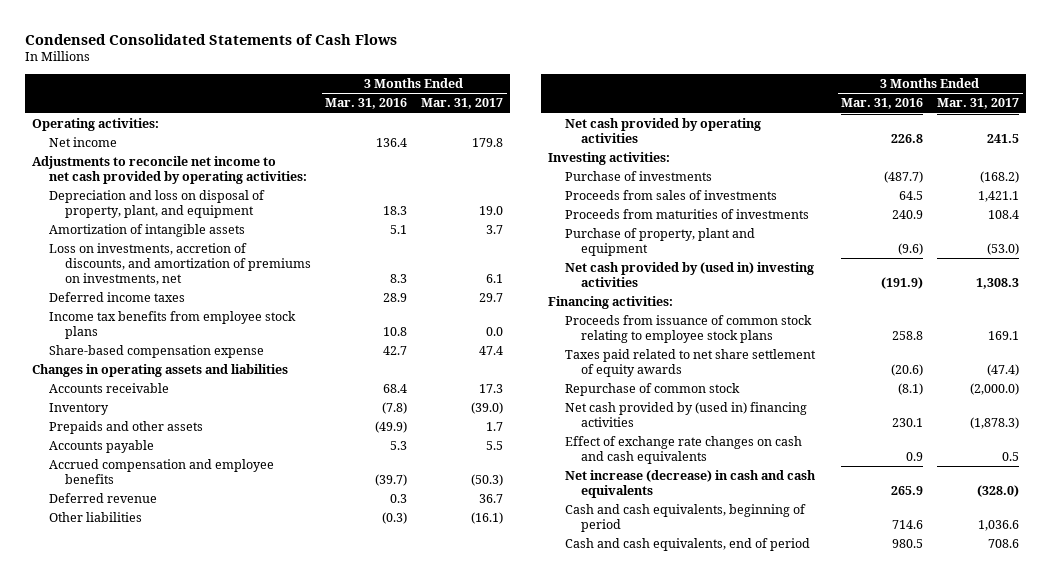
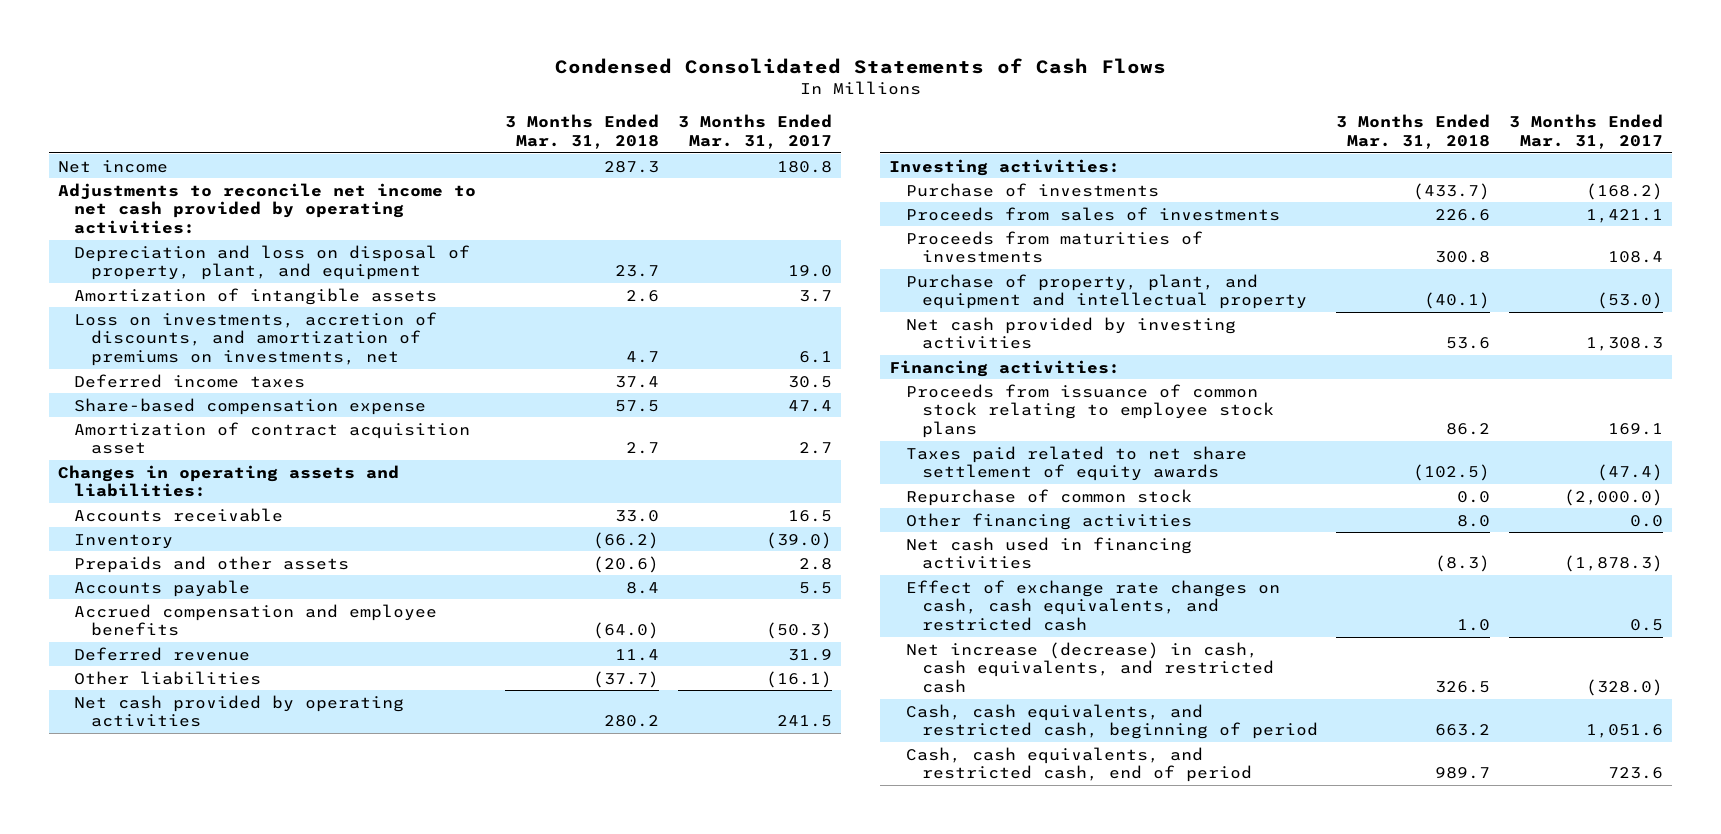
[325,98,408,110] Mar. 31, 2016 -> none
none -> [505,114,660,149] 3 Months Ended Mar. 31, 2018
[32,118,160,132] Operating activities: -> none
[472,138,504,148] 179.8 -> [776,160,832,173] 180.8
[48,311,296,339] Income tax benefits from employee stock plans -> none
[479,293,504,303] 29.7 -> [787,375,832,388] 30.5
none -> [74,421,471,455] Amortization of contract acquisition asset
[32,364,289,378] Changes in operating assets and liabilities -> [58,464,400,498] Changes in operating assets and liabilities:
[479,384,504,394] 17.3 -> [787,509,832,522] 16.5
[486,422,504,432] 1.7 -> [798,557,832,570] 2.8
[479,494,504,504] 36.7 -> [787,648,832,661] 31.9
[564,228,755,256] Purchase of property, plant and equipment -> [905,273,1307,310] Purchase of property, plant, and equipment and intellectual property
[564,262,814,287] Net cash provided by (used in) investing activities -> [905,316,1236,350] Net cash provided by investing activities
none -> [905,512,1192,530] Other financing activities
[564,402,807,427] Net cash provided by (used in) financing activities -> [905,536,1192,570] Net cash used in financing activities
[564,436,802,464] Effect of exchange rate changes on cash and cash equivalents -> [905,579,1280,631] Effect of exchange rate changes on cash, cash equivalents, and restricted cash
[564,470,816,498] Net increase (decrease) in cash and cash equivalents -> [905,641,1274,693] Net increase (decrease) in cash, cash equivalents, and restricted cash
[564,504,806,532] Cash and cash equivalents, beginning of period -> [905,703,1318,740] Cash, cash equivalents, and restricted cash, beginning of period
[978,519,1020,531] 1,036.6 -> [1586,724,1664,739] 1,051.6
[564,538,810,552] Cash and cash equivalents, end of period -> [905,746,1252,783] Cash, cash equivalents, and restricted cash, end of period
[988,539,1020,549] 708.6 -> [1608,767,1664,780] 723.6

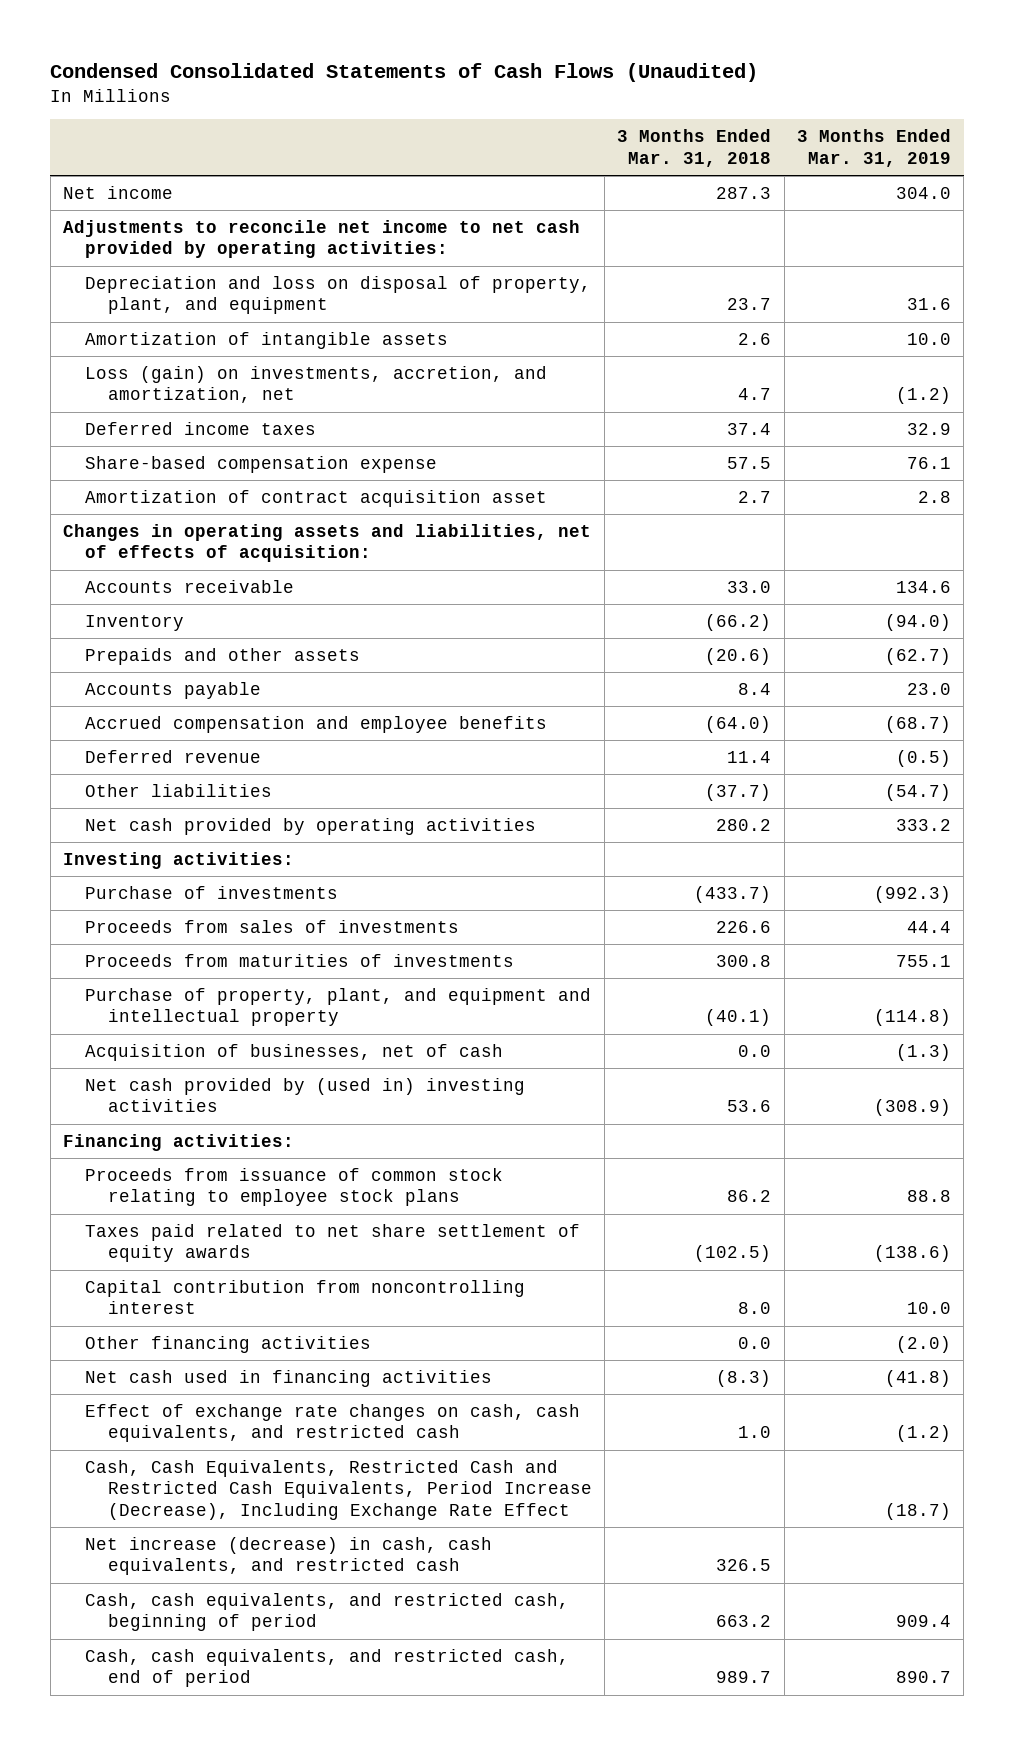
[554,58,1166,75] Condensed Consolidated Statements of Cash Flows -> [50,62,759,82] Condensed Consolidated Statements of Cash Flows (Unaudited)
[677,114,832,149] 3 Months Ended Mar. 31, 2017 -> none
none -> [796,129,951,167] 3 Months Ended Mar. 31, 2019
[74,311,438,366] Loss on investments, accretion of discounts, and amortization of premiums on investments, net -> [85,365,548,404] Loss (gain) on investments, accretion, and amortization, net
[58,464,400,498] Changes in operating assets and liabilities: -> [62,523,591,563] Changes in operating assets and liabilities, net of effects of acquisition:
none -> [85,1043,504,1061] Acquisition of businesses, net of cash
[905,316,1236,350] Net cash provided by investing activities -> [85,1077,526,1113] Net cash provided by (used in) investing activities
[905,488,1192,506] Repurchase of common stock -> none
none -> [85,1279,526,1315] Capital contribution from noncontrolling interest
[1457,514,1491,527] 8.0 -> [738,1336,772,1349] 0.0
none -> [85,1459,592,1521] Cash, Cash Equivalents, Restricted Cash and Restricted Cash Equivalents, Period Increase (Decrease), Including Exchange Rate Effect

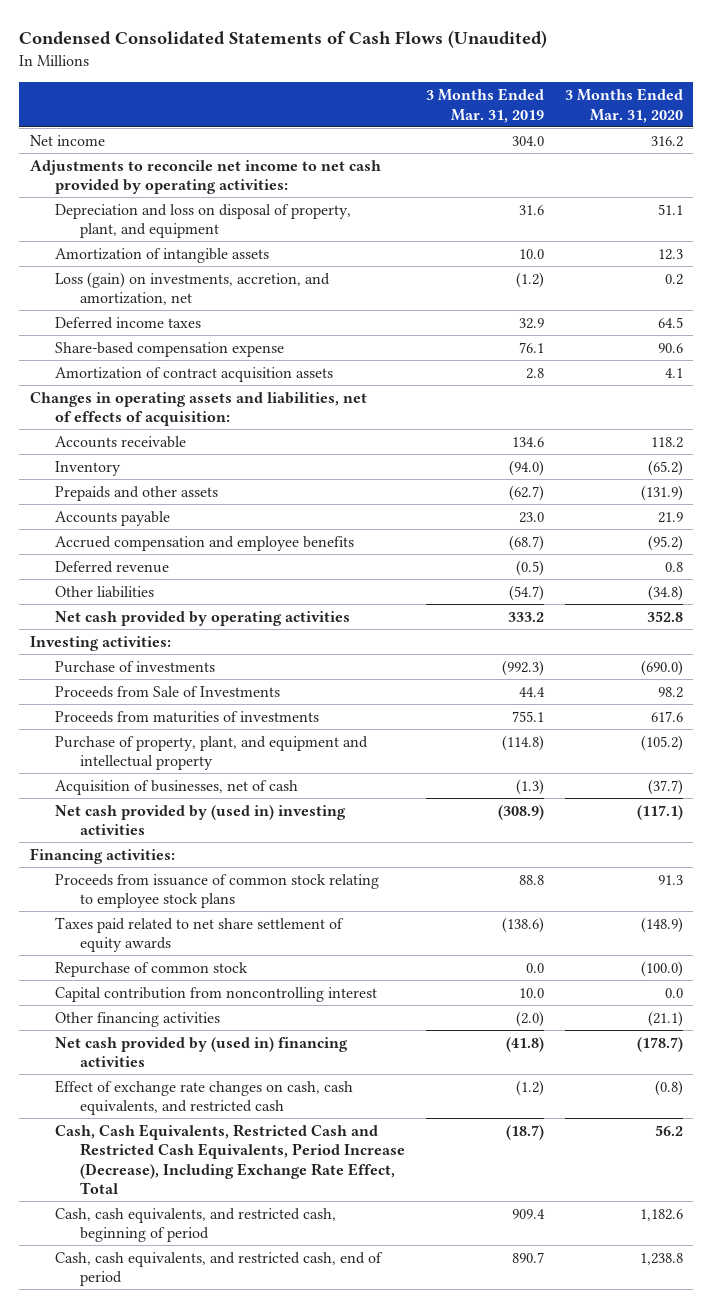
[617,129,772,167] 3 Months Ended Mar. 31, 2018 -> none
none -> [565,88,684,123] 3 Months Ended Mar. 31, 2020
[85,489,548,507] Amortization of contract acquisition asset -> [54,366,333,382] Amortization of contract acquisition assets
[85,919,460,933] Proceeds from sales of investments -> [54,685,280,698] Proceeds from Sale of Investments
none -> [54,961,248,977] Repurchase of common stock
[85,1369,493,1387] Net cash used in financing activities -> [54,1036,348,1068] Net cash provided by (used in) financing activities
[85,1536,493,1576] Net increase (decrease) in cash, cash equivalents, and restricted cash -> none
[85,1459,592,1521] Cash, Cash Equivalents, Restricted Cash and Restricted Cash Equivalents, Period Increase (Decrease), Including Exchange Rate Effect -> [54,1123,406,1195] Cash, Cash Equivalents, Restricted Cash and Restricted Cash Equivalents, Period Increase (Decrease), Including Exchange Rate Effect, Total

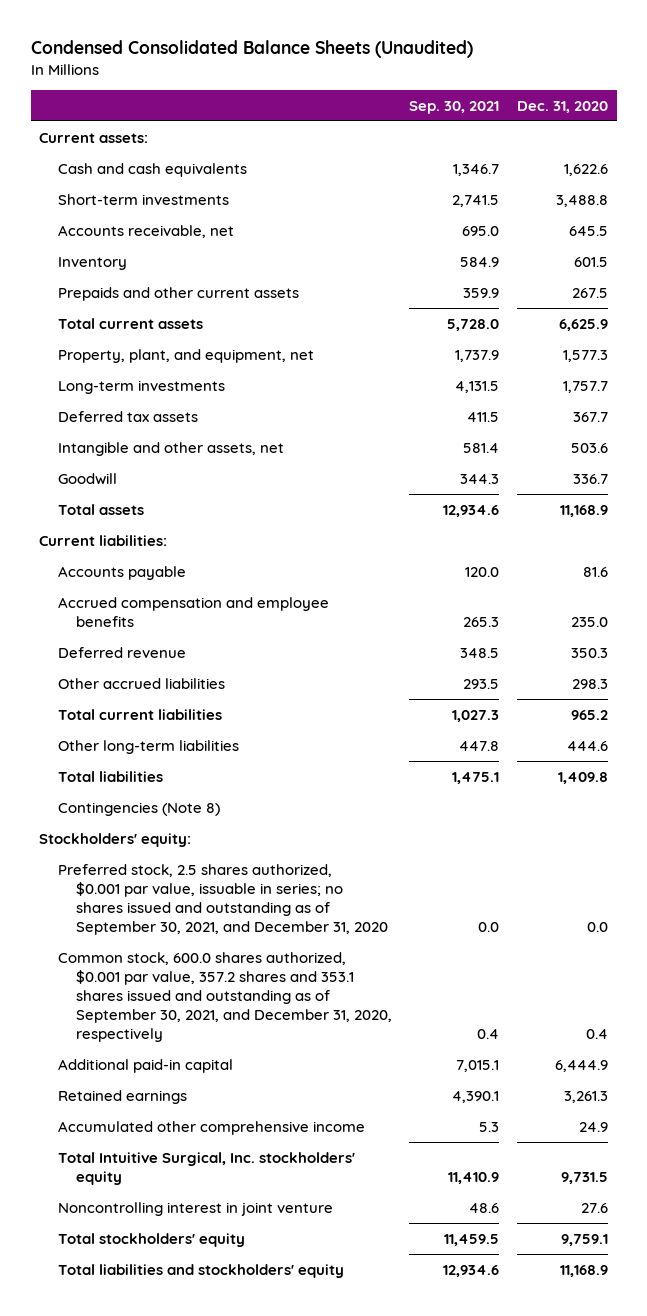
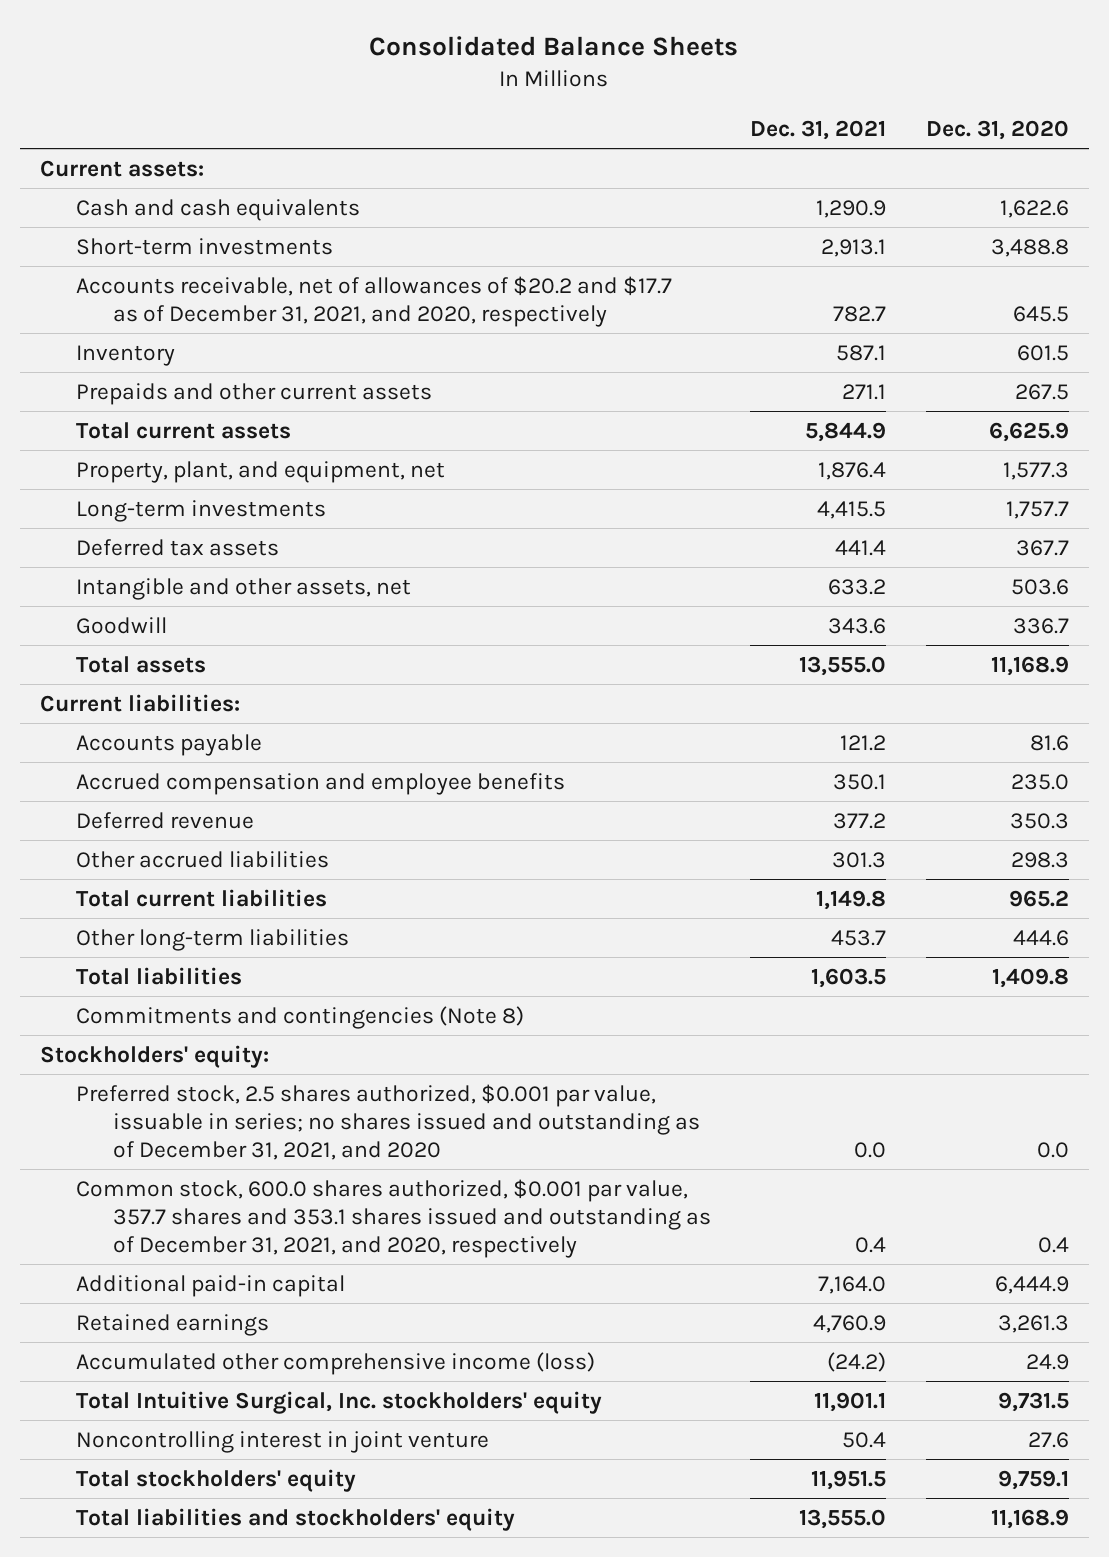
[30,40,473,59] Condensed Consolidated Balance Sheets (Unaudited) -> [369,36,739,57] Consolidated Balance Sheets
[409,100,500,114] Sep. 30, 2021 -> none
none -> [750,119,887,140] Dec. 31, 2021
[57,224,234,238] Accounts receivable, net -> [76,275,673,327] Accounts receivable, net of allowances of $20.2 and $17.7 as of December 31, 2021, and 2020, respectively
[57,801,220,816] Contingencies (Note 8) -> [76,1005,525,1029] Commitments and contingencies (Note 8)
[57,863,388,936] Preferred stock, 2.5 shares authorized, $0.001 par value, issuable in series; no shares issued and outstanding as of September 30, 2021, and December 31, 2020 -> [76,1083,700,1160] Preferred stock, 2.5 shares authorized, $0.001 par value, issuable in series; no shares issued and outstanding as of December 31, 2021, and 2020
[57,951,392,1043] Common stock, 600.0 shares authorized, $0.001 par value, 357.2 shares and 353.1 shares issued and outstanding as of September 30, 2021, and December 31, 2020, respectively -> [76,1178,711,1258] Common stock, 600.0 shares authorized, $0.001 par value, 357.7 shares and 353.1 shares issued and outstanding as of December 31, 2021, and 2020, respectively
[57,1120,365,1135] Accumulated other comprehensive income -> [76,1351,596,1375] Accumulated other comprehensive income (loss)

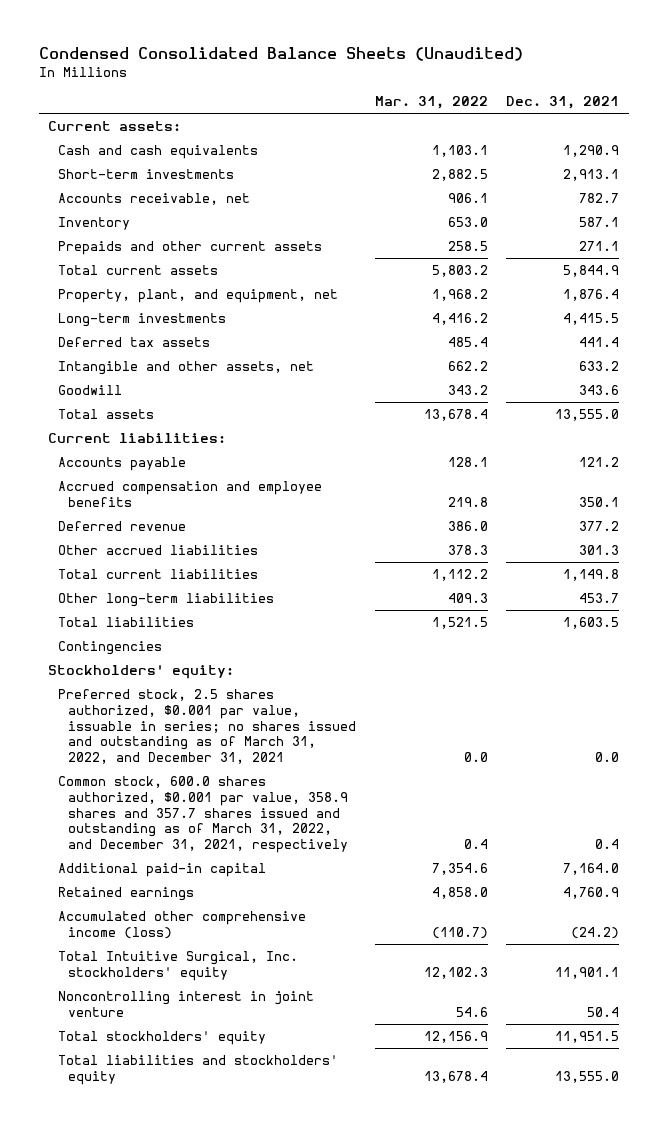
[369,36,739,57] Consolidated Balance Sheets -> [38,46,523,61] Condensed Consolidated Balance Sheets (Unaudited)
[926,119,1070,140] Dec. 31, 2020 -> none
none -> [374,96,488,110] Mar. 31, 2022
[76,275,673,327] Accounts receivable, net of allowances of $20.2 and $17.7 as of December 31, 2021, and 2020, respectively -> [58,192,251,205] Accounts receivable, net
[76,1005,525,1029] Commitments and contingencies (Note 8) -> [58,640,163,655] Contingencies
[76,1083,700,1160] Preferred stock, 2.5 shares authorized, $0.001 par value, issuable in series; no shares issued and outstanding as of December 31, 2021, and 2020 -> [58,688,357,765] Preferred stock, 2.5 shares authorized, $0.001 par value, issuable in series; no shares issued and outstanding as of March 31, 2022, and December 31, 2021
[76,1178,711,1258] Common stock, 600.0 shares authorized, $0.001 par value, 357.7 shares and 353.1 shares issued and outstanding as of December 31, 2021, and 2020, respectively -> [58,775,349,854] Common stock, 600.0 shares authorized, $0.001 par value, 358.9 shares and 357.7 shares issued and outstanding as of March 31, 2022, and December 31, 2021, respectively

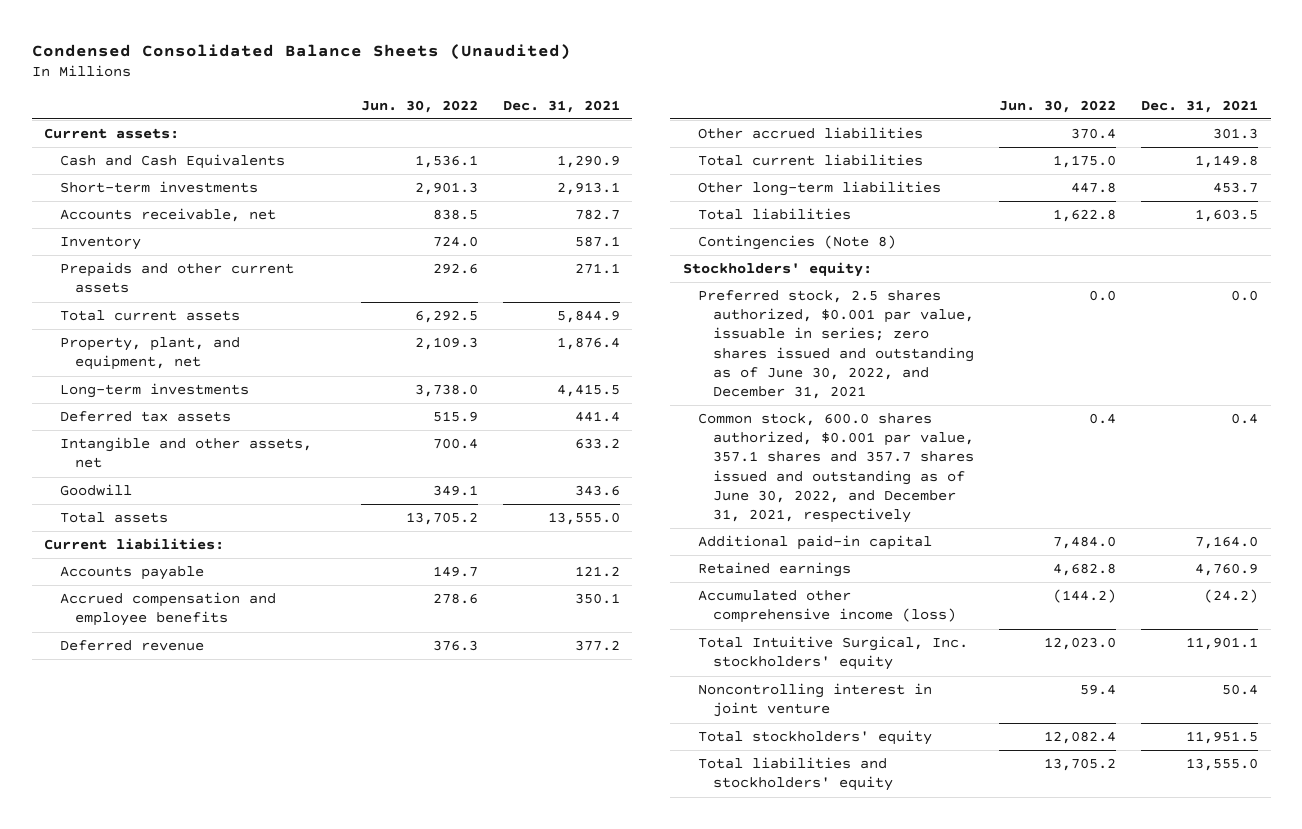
[374,96,488,110] Mar. 31, 2022 -> none
none -> [360,99,478,113] Jun. 30, 2022
[58,144,259,159] Cash and cash equivalents -> [59,154,285,170] Cash and Cash Equivalents
[58,640,163,655] Contingencies -> [698,235,897,251] Contingencies (Note 8)
[58,688,357,765] Preferred stock, 2.5 shares authorized, $0.001 par value, issuable in series; no shares issued and outstanding as of March 31, 2022, and December 31, 2021 -> [698,290,975,399] Preferred stock, 2.5 shares authorized, $0.001 par value, issuable in series; zero shares issued and outstanding as of June 30, 2022, and December 31, 2021
[58,775,349,854] Common stock, 600.0 shares authorized, $0.001 par value, 358.9 shares and 357.7 shares issued and outstanding as of March 31, 2022, and December 31, 2021, respectively -> [698,413,975,523] Common stock, 600.0 shares authorized, $0.001 par value, 357.1 shares and 357.7 shares issued and outstanding as of June 30, 2022, and December 31, 2021, respectively

